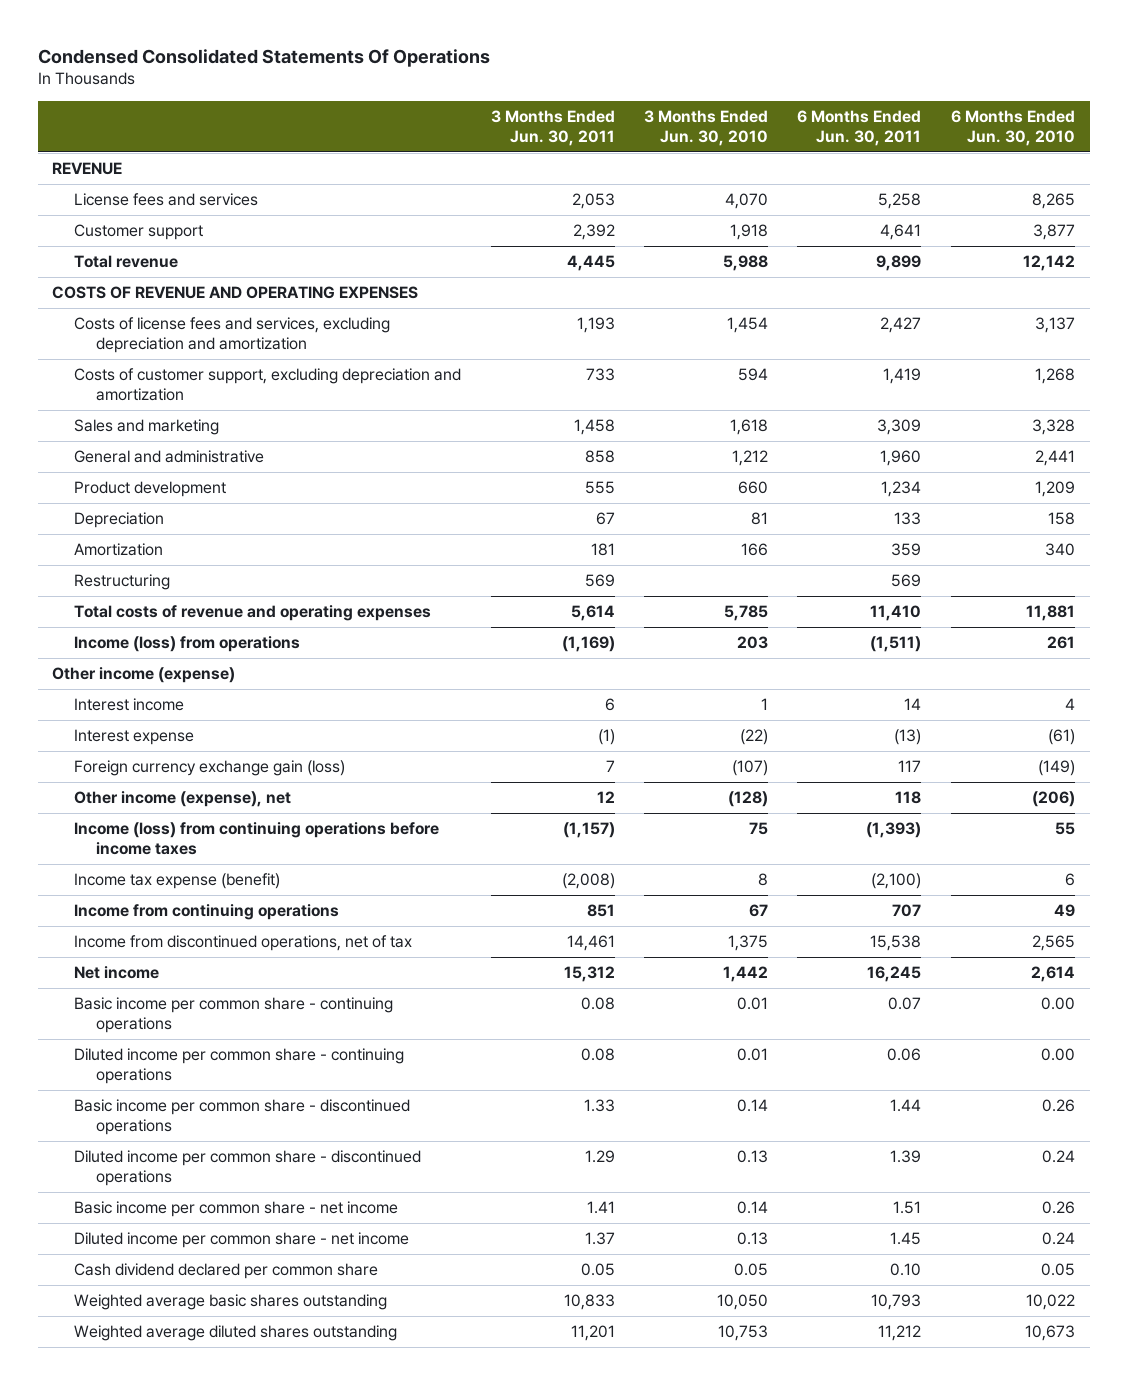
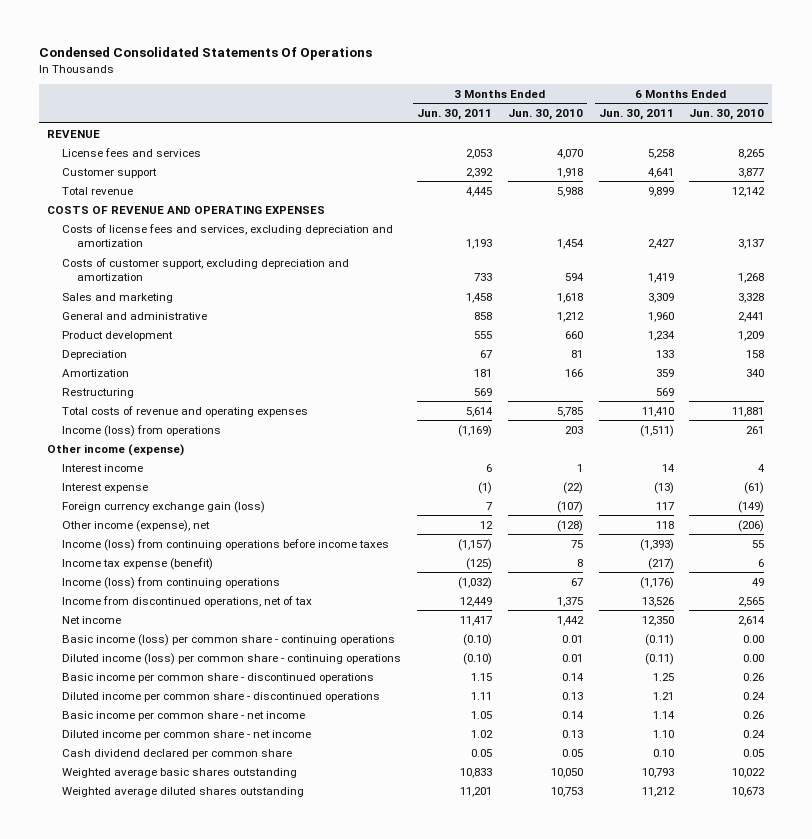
[561,873,615,890] (2,008) -> [465,557,492,570] (125)
[871,873,922,890] (2,100) -> [647,557,674,570] (217)
[74,904,340,921] Income from continuing operations -> [61,576,280,589] Income (loss) from continuing operations
[586,904,615,918] 851 -> [457,576,492,589] (1,032)
[892,904,922,918] 707 -> [639,576,674,589] (1,176)
[566,935,615,952] 14,461 -> [459,596,492,607] 12,449
[870,935,922,952] 15,538 -> [641,596,674,607] 13,526
[563,966,615,983] 15,312 -> [459,615,492,626] 11,417
[867,966,922,983] 16,245 -> [641,615,674,626] 12,350
[74,997,394,1034] Basic income per common share - continuing operations -> [61,633,395,646] Basic income (loss) per common share - continuing operations
[580,997,615,1011] 0.08 -> [462,633,492,646] (0.10)
[888,997,922,1011] 0.07 -> [644,633,674,646] (0.11)
[74,1048,405,1085] Diluted income per common share - continuing operations -> [61,652,401,665] Diluted income (loss) per common share - continuing operations
[580,1048,615,1062] 0.08 -> [462,652,492,665] (0.10)
[887,1048,922,1062] 0.06 -> [644,652,674,665] (0.11)
[583,1099,615,1113] 1.33 -> [470,672,492,681] 1.15
[890,1099,922,1113] 1.44 -> [652,672,674,681] 1.25
[584,1150,615,1164] 1.29 -> [470,691,492,700] 1.11
[890,1150,922,1164] 1.39 -> [652,691,674,700] 1.21
[586,1201,615,1215] 1.41 -> [470,710,492,719] 1.05
[893,1201,922,1215] 1.51 -> [652,710,675,719] 1.14
[584,1232,615,1246] 1.37 -> [470,729,493,738] 1.02
[890,1232,922,1246] 1.45 -> [652,729,674,738] 1.10

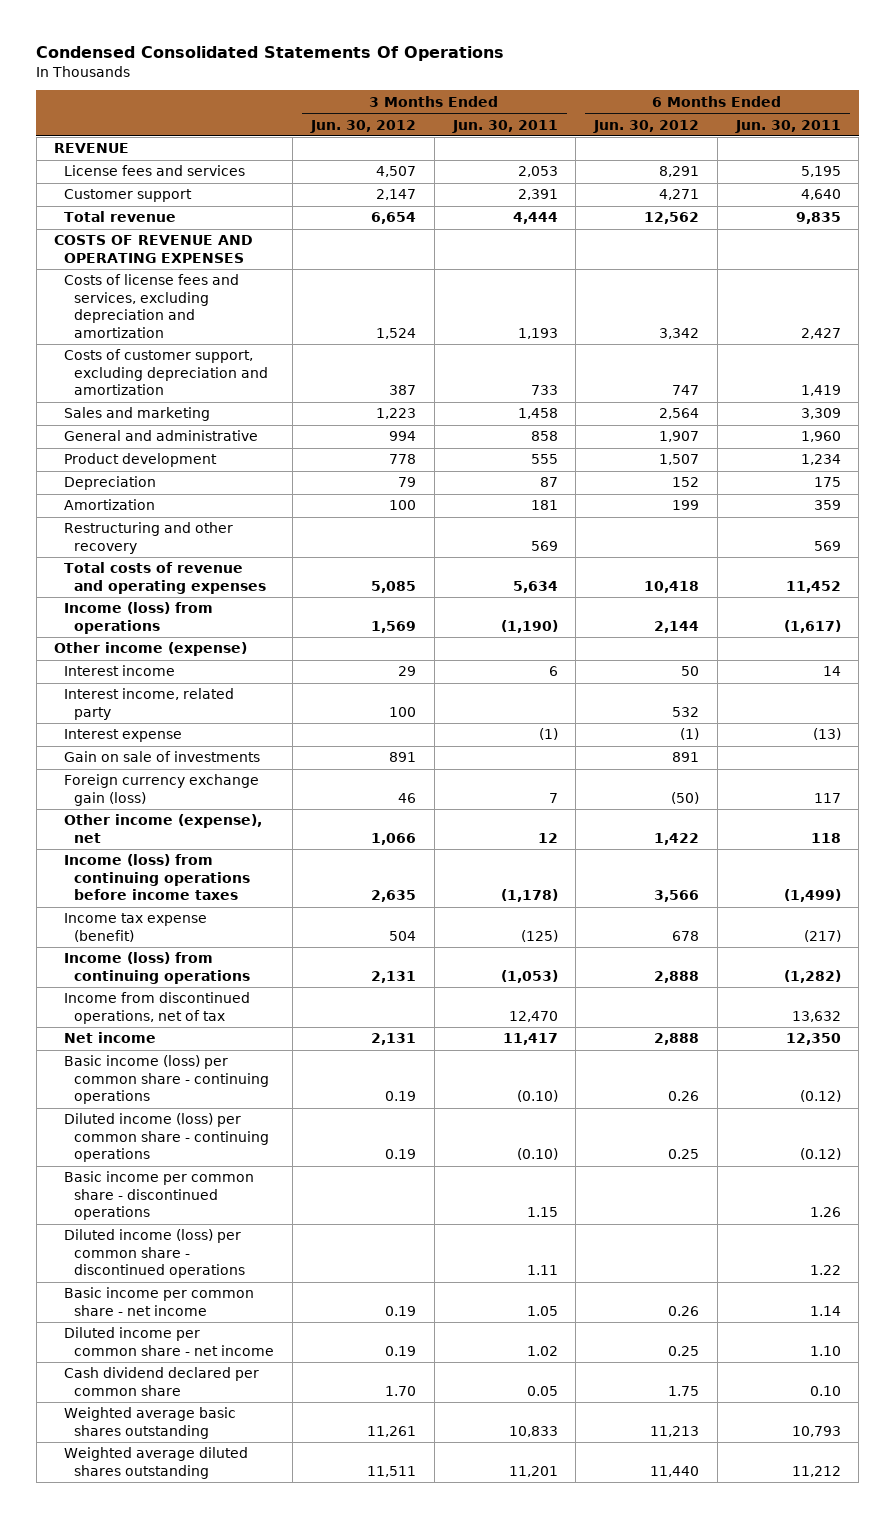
[507,109,583,121] Jun. 30, 2010 -> none
[689,109,765,121] Jun. 30, 2010 -> none
none -> [309,119,416,133] Jun. 30, 2012
none -> [593,119,700,133] Jun. 30, 2012
[647,148,674,159] 5,258 -> [800,166,841,178] 5,195
[465,167,493,178] 2,392 -> [517,189,558,201] 2,391
[647,167,674,178] 4,641 -> [800,189,841,201] 4,640
[465,186,492,197] 4,445 -> [512,212,558,225] 4,444
[647,186,674,197] 9,899 -> [795,212,841,225] 9,835
[479,349,492,358] 67 -> [539,477,558,488] 87
[655,349,674,358] 133 -> [813,477,841,488] 175
[61,387,134,398] Restructuring -> [64,522,234,554] Restructuring and other recovery
[465,406,493,417] 5,614 -> [512,580,558,593] 5,634
[641,406,674,417] 11,410 -> [785,580,841,593] 11,452
[457,424,492,437] (1,169) -> [500,619,558,633] (1,190)
[639,424,674,437] (1,511) -> [783,619,841,633] (1,617)
none -> [64,688,235,720] Interest income, related party
none -> [64,751,261,763] Gain on sale of investments
[457,538,492,551] (1,157) -> [500,889,558,903] (1,178)
[639,538,674,551] (1,393) -> [783,889,841,903] (1,499)
[457,576,492,589] (1,032) -> [500,969,558,983] (1,053)
[639,576,674,589] (1,176) -> [783,969,841,983] (1,282)
[459,596,492,607] 12,449 -> [508,1010,558,1022] 12,470
[641,596,674,607] 13,526 -> [791,1010,841,1022] 13,632
[644,633,674,646] (0.11) -> [799,1090,841,1103] (0.12)
[644,652,674,665] (0.11) -> [799,1148,841,1161] (0.12)
[652,672,674,681] 1.25 -> [809,1207,841,1218] 1.26
[61,691,380,702] Diluted income per common share - discontinued operations -> [64,1229,246,1279] Diluted income (loss) per common share - discontinued operations
[652,691,674,700] 1.21 -> [809,1265,841,1276] 1.22

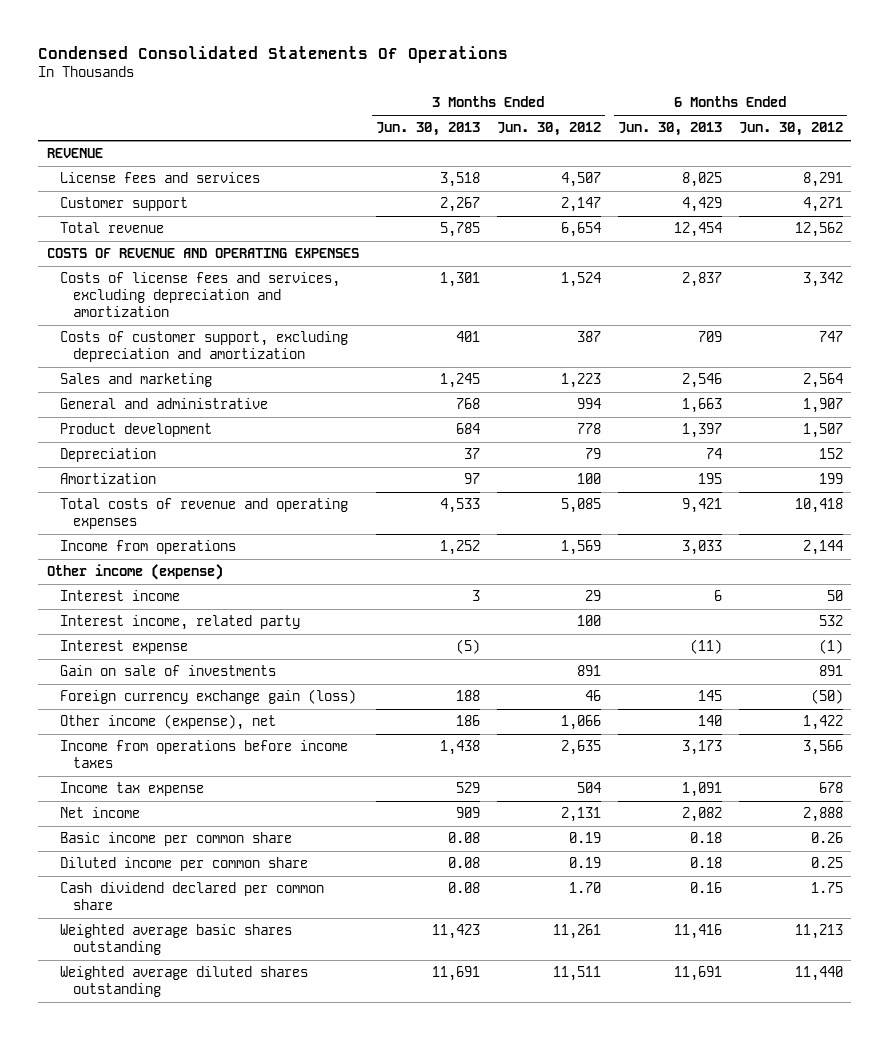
[451,119,558,133] Jun. 30, 2011 -> none
[734,119,841,133] Jun. 30, 2011 -> none
none -> [375,122,480,137] Jun. 30, 2013
none -> [617,122,722,137] Jun. 30, 2013
[64,522,234,554] Restructuring and other recovery -> none
[64,602,214,634] Income (loss) from operations -> [60,540,237,555] Income from operations
[64,952,251,984] Income (loss) from continuing operations -> none
[64,992,251,1024] Income from discontinued operations, net of tax -> none
[64,854,251,901] Income (loss) from continuing operations before income taxes -> [60,740,349,768] Income from operations before income taxes
[64,913,208,942] Income tax expense (benefit) -> [60,782,205,797] Income tax expense
[64,1055,270,1105] Basic income (loss) per common share - continuing operations -> none
[64,1113,270,1163] Diluted income (loss) per common share - continuing operations -> none
[64,1171,255,1221] Basic income per common share - discontinued operations -> none
[64,1229,246,1279] Diluted income (loss) per common share - discontinued operations -> none
[64,1287,255,1316] Basic income per common share - net income -> [60,832,293,847] Basic income per common share
[64,1327,275,1356] Diluted income per common share - net income -> [60,857,309,872] Diluted income per common share

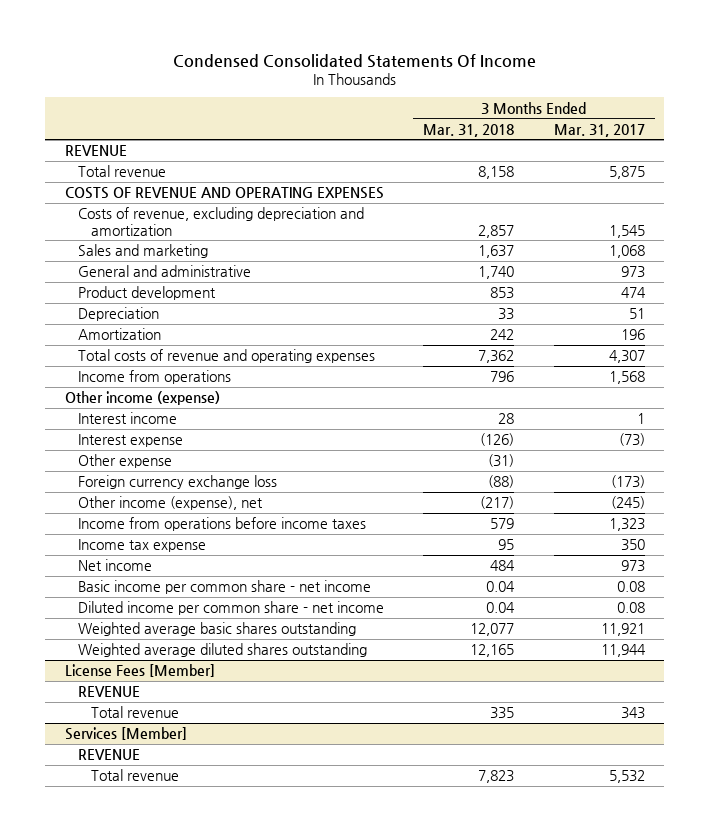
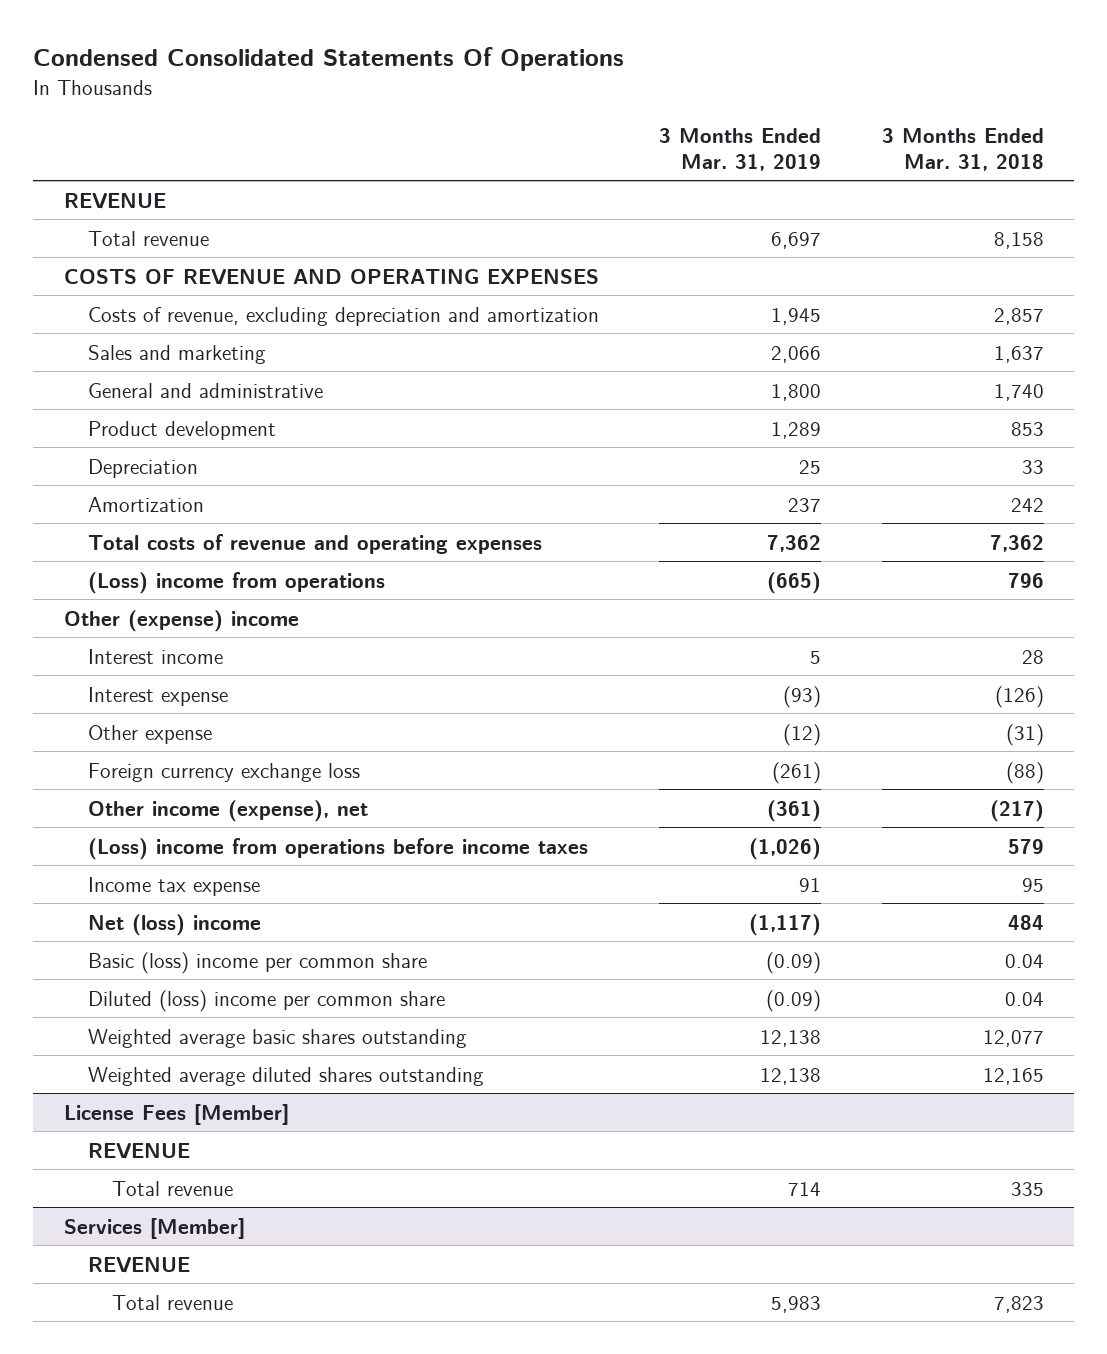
[172,53,536,68] Condensed Consolidated Statements Of Income -> [33,47,625,72] Condensed Consolidated Statements Of Operations
[553,123,645,137] Mar. 31, 2017 -> none
none -> [659,127,822,171] 3 Months Ended Mar. 31, 2019
[77,370,231,385] Income from operations -> [87,571,385,594] (Loss) income from operations
[64,391,220,406] Other income (expense) -> [63,609,299,632] Other (expense) income
[77,517,366,532] Income from operations before income taxes -> [87,837,588,860] (Loss) income from operations before income taxes
[77,559,152,572] Net income -> [87,913,261,936] Net (loss) income
[77,580,371,595] Basic income per common share - net income -> [87,951,427,974] Basic (loss) income per common share
[77,601,384,616] Diluted income per common share - net income -> [87,989,445,1012] Diluted (loss) income per common share

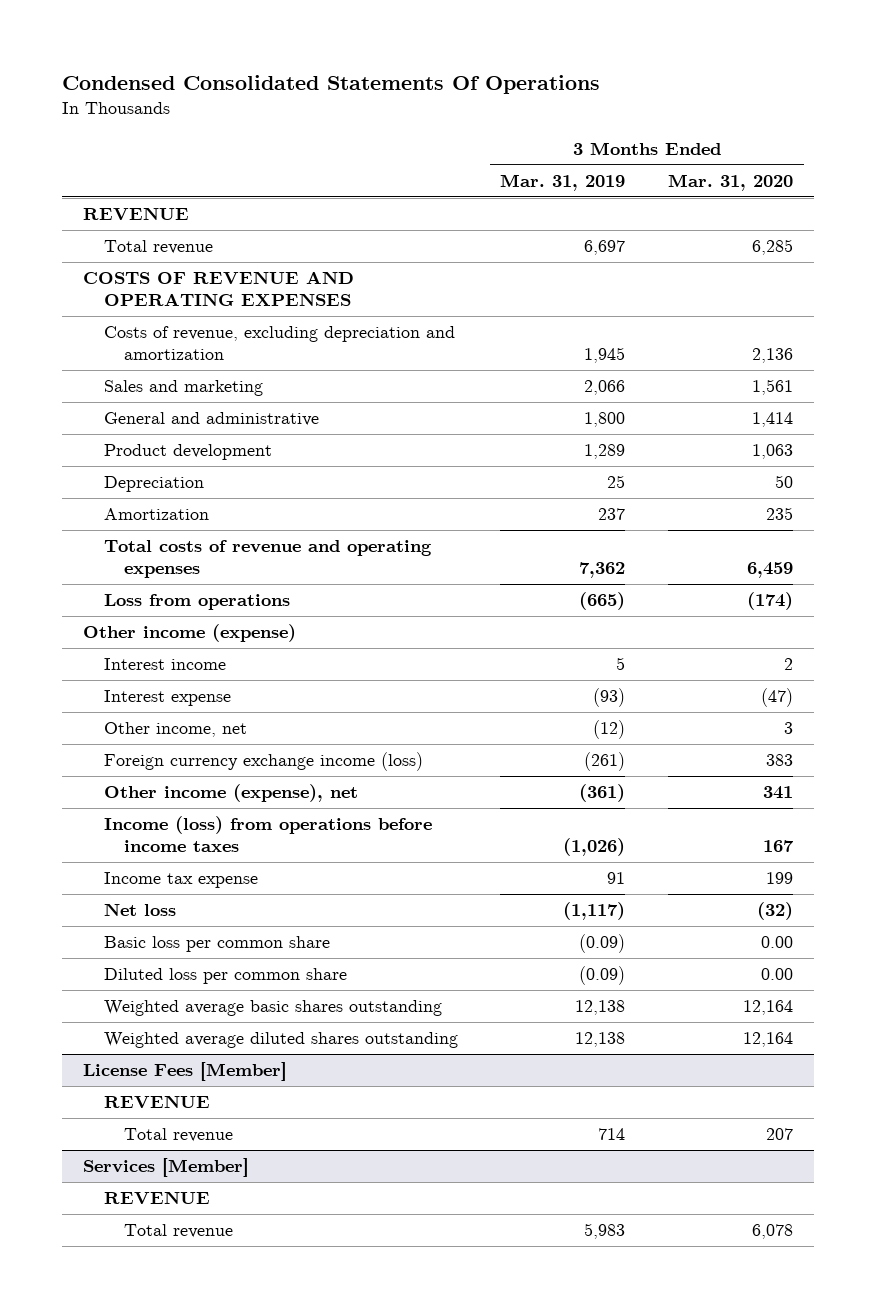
[881,127,1044,171] 3 Months Ended Mar. 31, 2018 -> none
none -> [667,173,793,191] Mar. 31, 2020
[87,571,385,594] (Loss) income from operations -> [103,594,290,611] Loss from operations
[63,609,299,632] Other (expense) income -> [83,624,297,643] Other income (expense)
[87,724,212,744] Other expense -> none
none -> [103,722,247,738] Other income, net
[87,762,360,782] Foreign currency exchange loss -> [103,752,423,772] Foreign currency exchange income (loss)
[87,837,588,860] (Loss) income from operations before income taxes -> [103,816,432,852] Income (loss) from operations before income taxes
[87,913,261,936] Net (loss) income -> [103,903,176,917] Net loss
[87,951,427,974] Basic (loss) income per common share -> [103,936,330,953] Basic loss per common share
[87,989,445,1012] Diluted (loss) income per common share -> [103,968,347,985] Diluted loss per common share

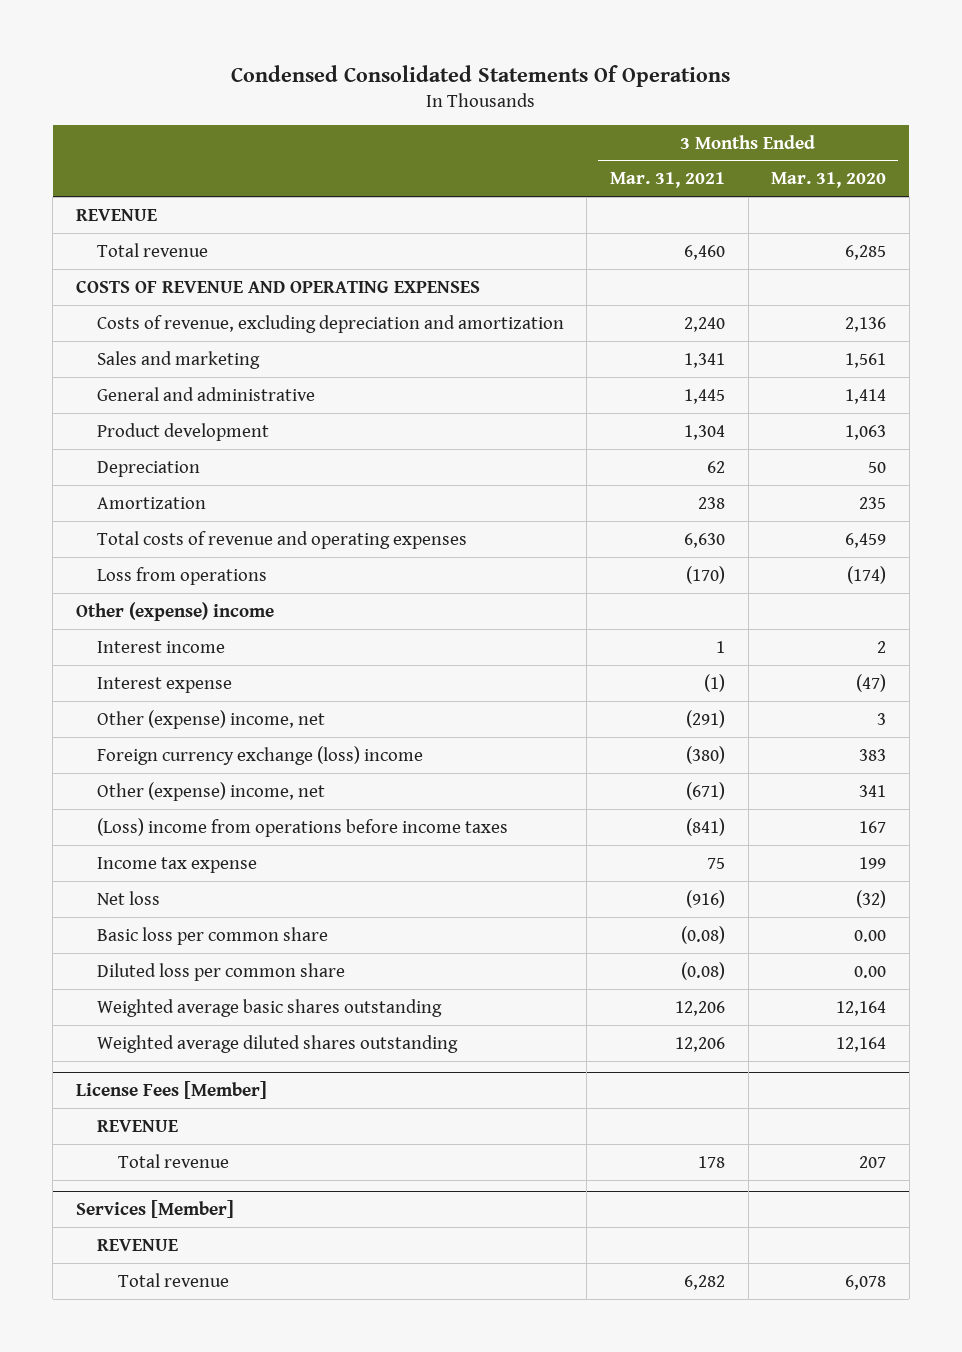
[500,173,626,191] Mar. 31, 2019 -> none
none -> [609,172,725,189] Mar. 31, 2021
[83,624,297,643] Other income (expense) -> [75,601,274,621] Other (expense) income
[103,722,247,738] Other income, net -> [96,709,325,729] Other (expense) income, net
[103,752,423,772] Foreign currency exchange income (loss) -> [96,745,423,765] Foreign currency exchange (loss) income
[103,784,358,803] Other income (expense), net -> [96,781,325,801] Other (expense) income, net
[103,816,432,852] Income (loss) from operations before income taxes -> [96,817,508,837] (Loss) income from operations before income taxes

